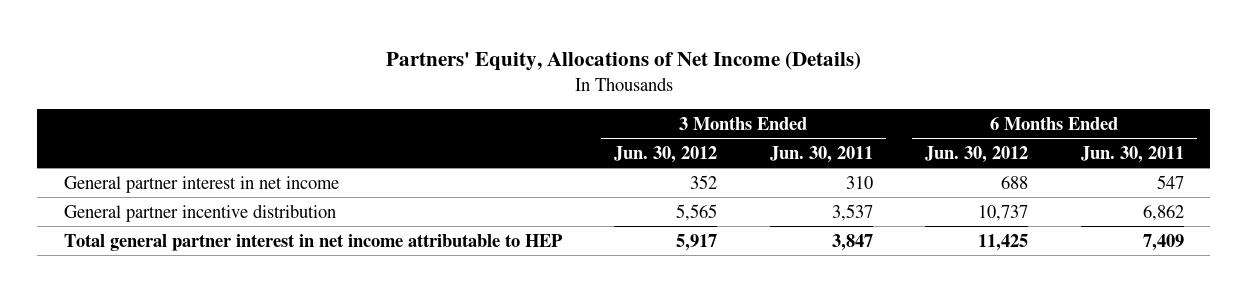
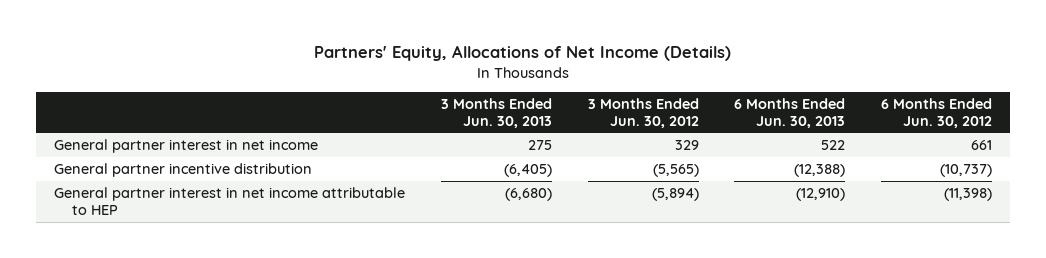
[769,145,873,163] Jun. 30, 2011 -> none
[1080,145,1184,163] Jun. 30, 2011 -> none
none -> [440,97,552,128] 3 Months Ended Jun. 30, 2013
none -> [734,97,846,128] 6 Months Ended Jun. 30, 2013
[690,174,718,189] 352 -> [674,139,699,150] 329
[1001,175,1029,189] 688 -> [971,139,993,150] 661
[676,203,718,221] 5,565 -> [652,163,699,177] (5,565)
[978,204,1029,221] 10,737 -> [940,163,993,177] (10,737)
[63,233,563,251] Total general partner interest in net income attributable to HEP -> [53,186,405,215] General partner interest in net income attributable to HEP
[676,233,718,251] 5,917 -> [651,187,699,201] (5,894)
[978,233,1029,251] 11,425 -> [944,187,993,201] (11,398)

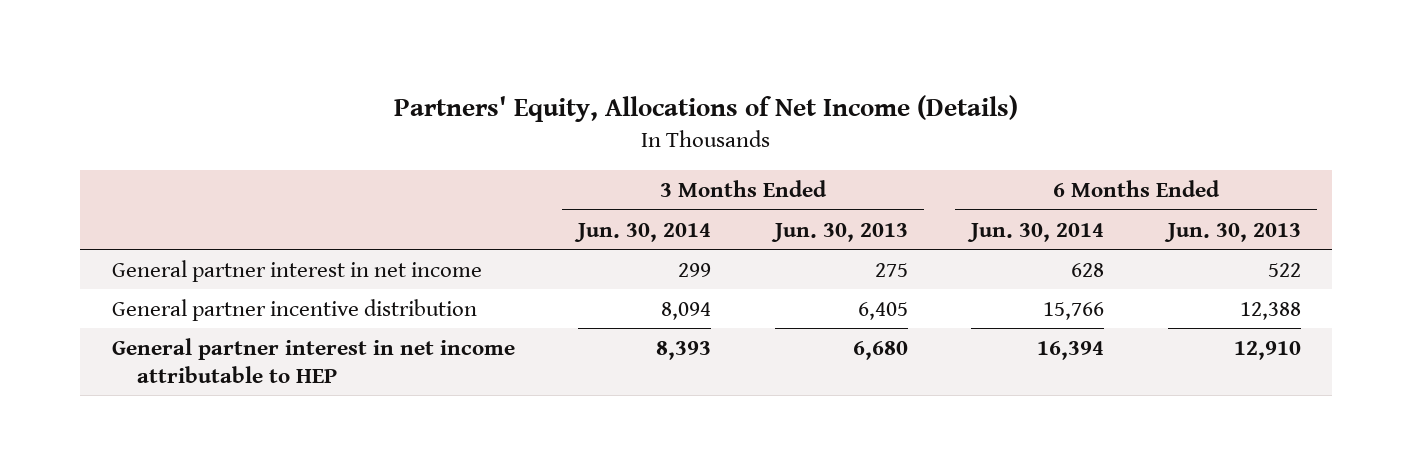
[587,97,699,128] 3 Months Ended Jun. 30, 2012 -> none
[881,97,993,128] 6 Months Ended Jun. 30, 2012 -> none
none -> [574,222,712,242] Jun. 30, 2014
none -> [967,222,1105,242] Jun. 30, 2014
[503,163,552,177] (6,405) -> [857,301,908,320] 6,405
[794,163,846,177] (12,388) -> [1239,301,1301,320] 12,388
[504,187,552,201] (6,680) -> [852,340,908,360] 6,680
[796,187,846,201] (12,910) -> [1233,340,1301,360] 12,910

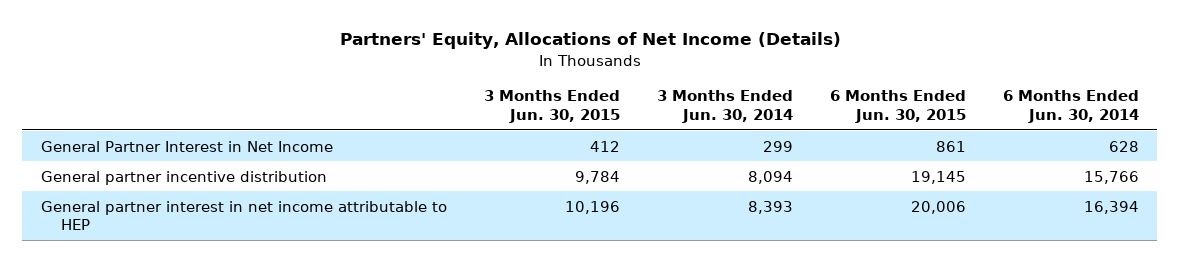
[770,222,908,242] Jun. 30, 2013 -> none
[1163,222,1301,242] Jun. 30, 2013 -> none
none -> [483,89,620,123] 3 Months Ended Jun. 30, 2015
none -> [829,89,966,123] 6 Months Ended Jun. 30, 2015
[111,259,482,282] General partner interest in net income -> [40,140,333,152] General Partner Interest in Net Income

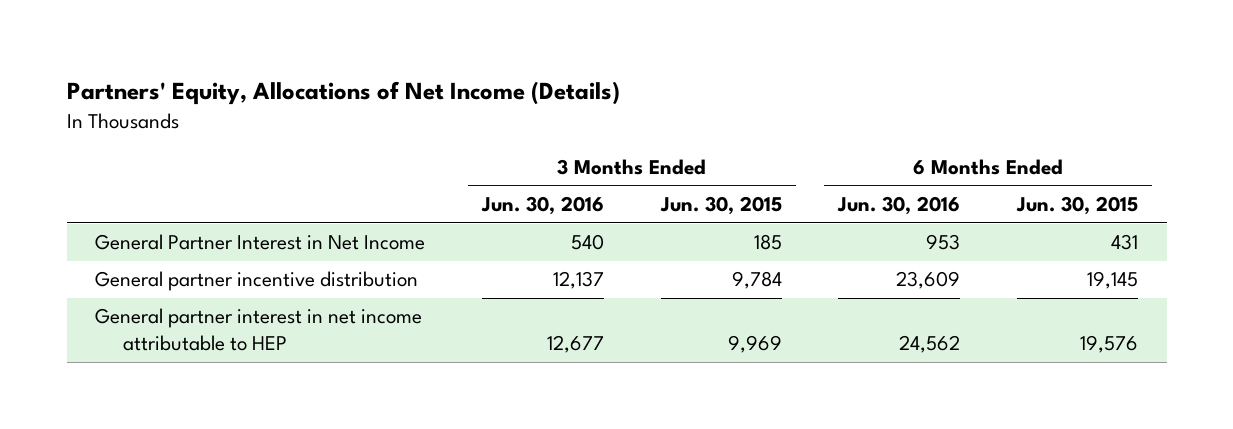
[656,89,793,123] 3 Months Ended Jun. 30, 2014 -> none
[1002,89,1139,123] 6 Months Ended Jun. 30, 2014 -> none
none -> [480,196,604,216] Jun. 30, 2016
none -> [837,196,961,216] Jun. 30, 2016
[589,140,620,152] 412 -> [753,234,782,251] 185
[935,140,966,152] 861 -> [1111,234,1139,251] 431
[564,200,620,214] 10,196 -> [727,335,782,354] 9,969
[910,200,966,214] 20,006 -> [1080,335,1139,354] 19,576

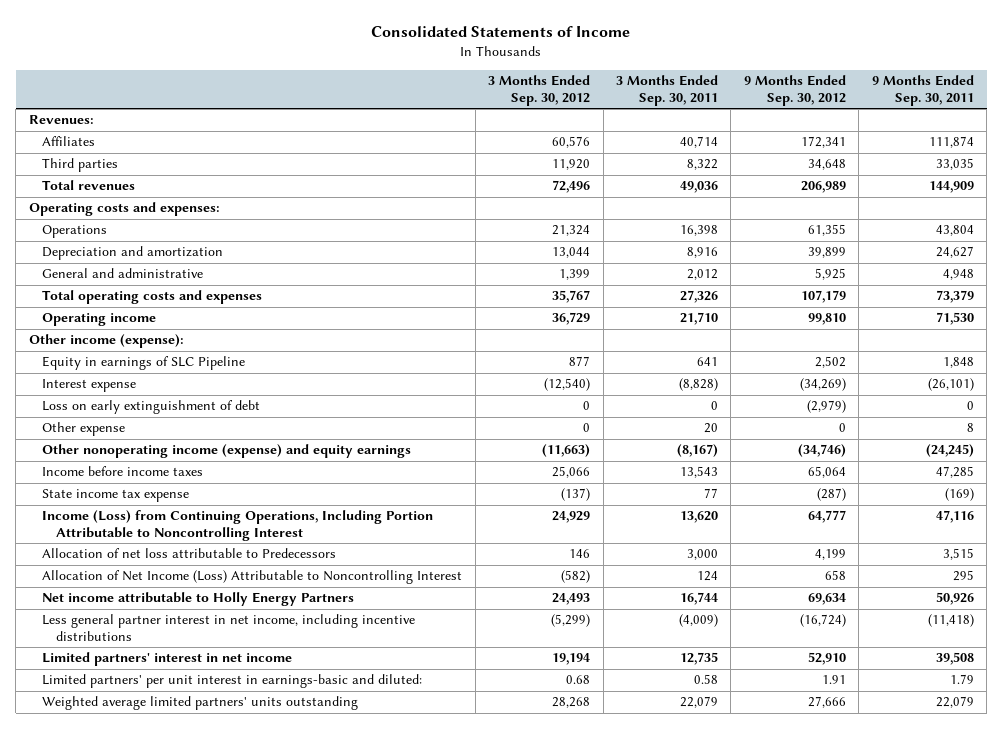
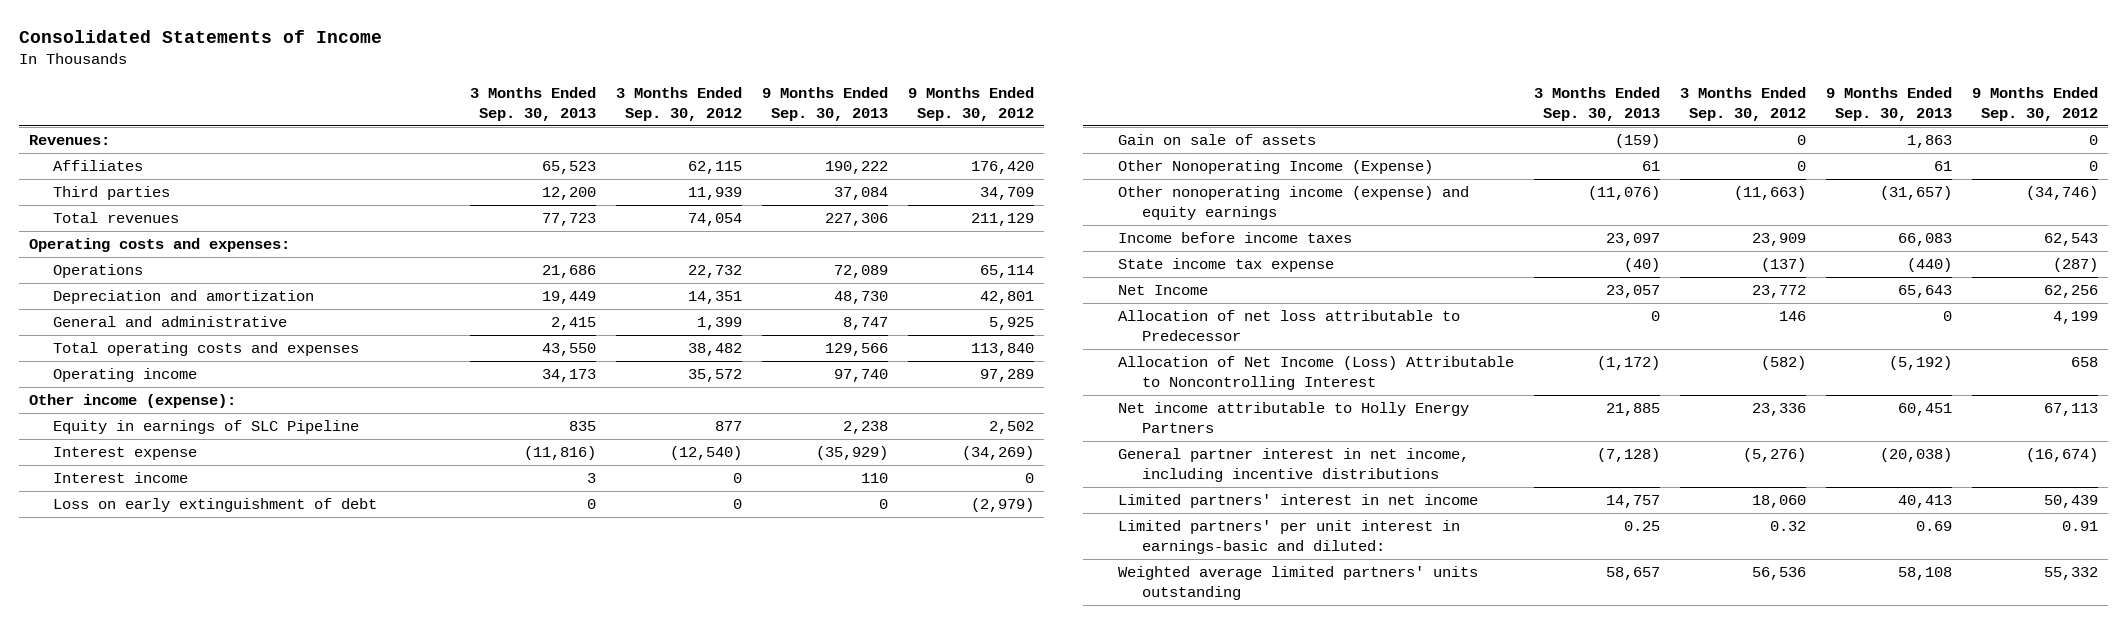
[616,75,719,106] 3 Months Ended Sep. 30, 2011 -> none
[871,75,974,106] 9 Months Ended Sep. 30, 2011 -> none
none -> [469,86,596,121] 3 Months Ended Sep. 30, 2013
none -> [762,86,889,121] 9 Months Ended Sep. 30, 2013
[552,136,591,149] 60,576 -> [687,161,742,175] 62,115
[800,136,846,149] 172,341 -> [971,161,1035,175] 176,420
[552,159,591,171] 11,920 -> [687,187,742,201] 11,939
[807,159,846,171] 34,648 -> [980,187,1035,201] 34,709
[552,180,591,194] 72,496 -> [687,213,742,227] 74,054
[800,181,846,194] 206,989 -> [971,213,1035,227] 211,129
[552,225,591,237] 21,324 -> [687,265,742,279] 22,732
[807,224,846,237] 61,355 -> [980,265,1035,279] 65,114
[552,247,591,259] 13,044 -> [687,291,742,305] 14,351
[807,247,846,259] 39,899 -> [980,291,1035,305] 42,801
[552,290,591,304] 35,767 -> [687,343,742,357] 38,482
[800,290,846,304] 107,179 -> [971,343,1035,357] 113,840
[552,312,591,326] 36,729 -> [687,369,742,383] 35,572
[807,313,846,326] 99,810 -> [980,369,1035,383] 97,289
none -> [53,472,189,484] Interest income
[42,422,126,437] Other expense -> [1117,134,1316,146] Gain on sale of assets
none -> [1117,160,1433,175] Other Nonoperating Income (Expense)
[552,466,591,479] 25,066 -> [1751,233,1806,247] 23,909
[807,466,846,479] 65,064 -> [2044,233,2099,247] 62,543
[42,510,434,541] Income (Loss) from Continuing Operations, Including Portion Attributable to Noncontrolling Interest -> none
none -> [1117,285,1208,296] Net Income
[42,548,337,559] Allocation of net loss attributable to Predecessors -> [1117,310,1460,341] Allocation of net loss attributable to Predecessor
[552,593,591,606] 24,493 -> [1751,403,1806,417] 23,336
[807,593,846,606] 69,634 -> [2044,403,2099,417] 67,113
[42,614,416,641] Less general partner interest in net income, including incentive distributions -> [1117,448,1469,482] General partner interest in net income, including incentive distributions
[551,614,591,628] (5,299) -> [1742,448,1806,463] (5,276)
[799,614,846,628] (16,724) -> [2026,448,2099,463] (16,674)
[552,653,591,666] 19,194 -> [1751,495,1806,509] 18,060
[807,652,846,666] 52,910 -> [2044,495,2099,509] 50,439
[566,675,591,685] 0.68 -> [1769,521,1806,532] 0.32
[821,675,846,685] 1.91 -> [2062,521,2099,532] 0.91
[552,697,591,709] 28,268 -> [1751,567,1806,581] 56,536
[807,696,846,709] 27,666 -> [2044,567,2099,581] 55,332

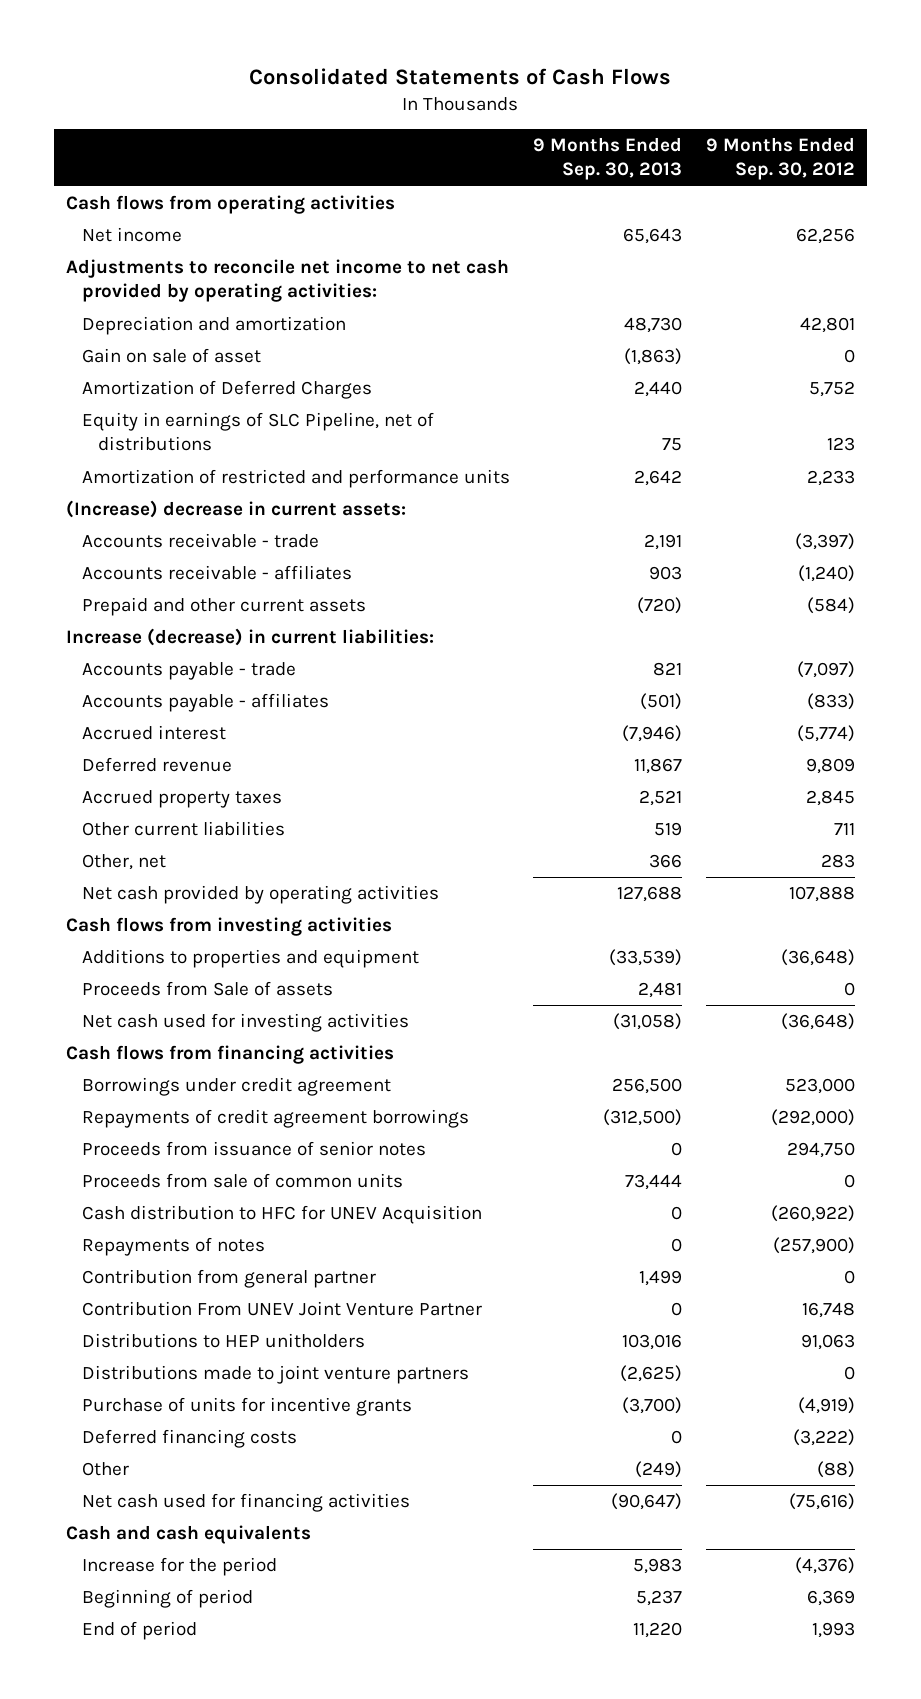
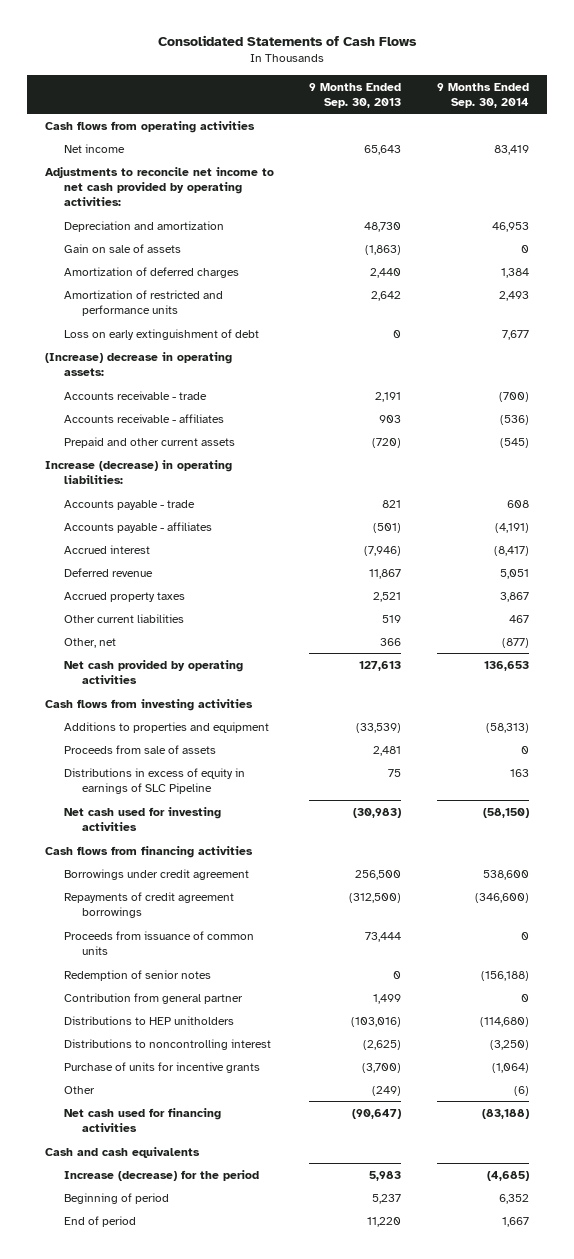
[705,137,855,181] 9 Months Ended Sep. 30, 2012 -> none
none -> [436,82,529,108] 9 Months Ended Sep. 30, 2014
[81,412,434,452] Equity in earnings of SLC Pipeline, net of distributions -> none
[81,348,261,364] Gain on sale of asset -> [63,243,181,253] Gain on sale of assets
[81,380,372,400] Amortization of Deferred Charges -> [63,266,239,278] Amortization of deferred charges
none -> [63,328,259,340] Loss on early extinguishment of debt
[65,500,406,519] (Increase) decrease in current assets: -> [44,351,232,377] (Increase) decrease in operating assets:
[65,628,434,647] Increase (decrease) in current liabilities: -> [44,459,232,485] Increase (decrease) in operating liabilities:
[617,886,683,903] 127,688 -> [359,660,402,671] 127,613
[81,981,333,997] Proceeds from Sale of assets -> [63,744,216,754] Proceeds from sale of assets
none -> [63,767,245,795] Distributions in excess of equity in earnings of SLC Pipeline
[613,1013,683,1031] (31,058) -> [353,807,402,818] (30,983)
[81,1141,426,1157] Proceeds from issuance of senior notes -> none
[81,1205,482,1225] Cash distribution to HFC for UNEV Acquisition -> none
[81,1173,403,1189] Proceeds from sale of common units -> [63,930,254,956] Proceeds from issuance of common units
[81,1237,265,1257] Repayments of notes -> [63,969,211,981] Redemption of senior notes
[81,1301,482,1317] Contribution From UNEV Joint Venture Partner -> none
[622,1334,683,1351] 103,016 -> [351,1016,402,1027] (103,016)
[81,1365,469,1385] Distributions made to joint venture partners -> [63,1038,271,1050] Distributions to noncontrolling interest
[81,1429,297,1449] Deferred financing costs -> none
[81,1557,277,1577] Increase for the period -> [63,1169,259,1181] Increase (decrease) for the period

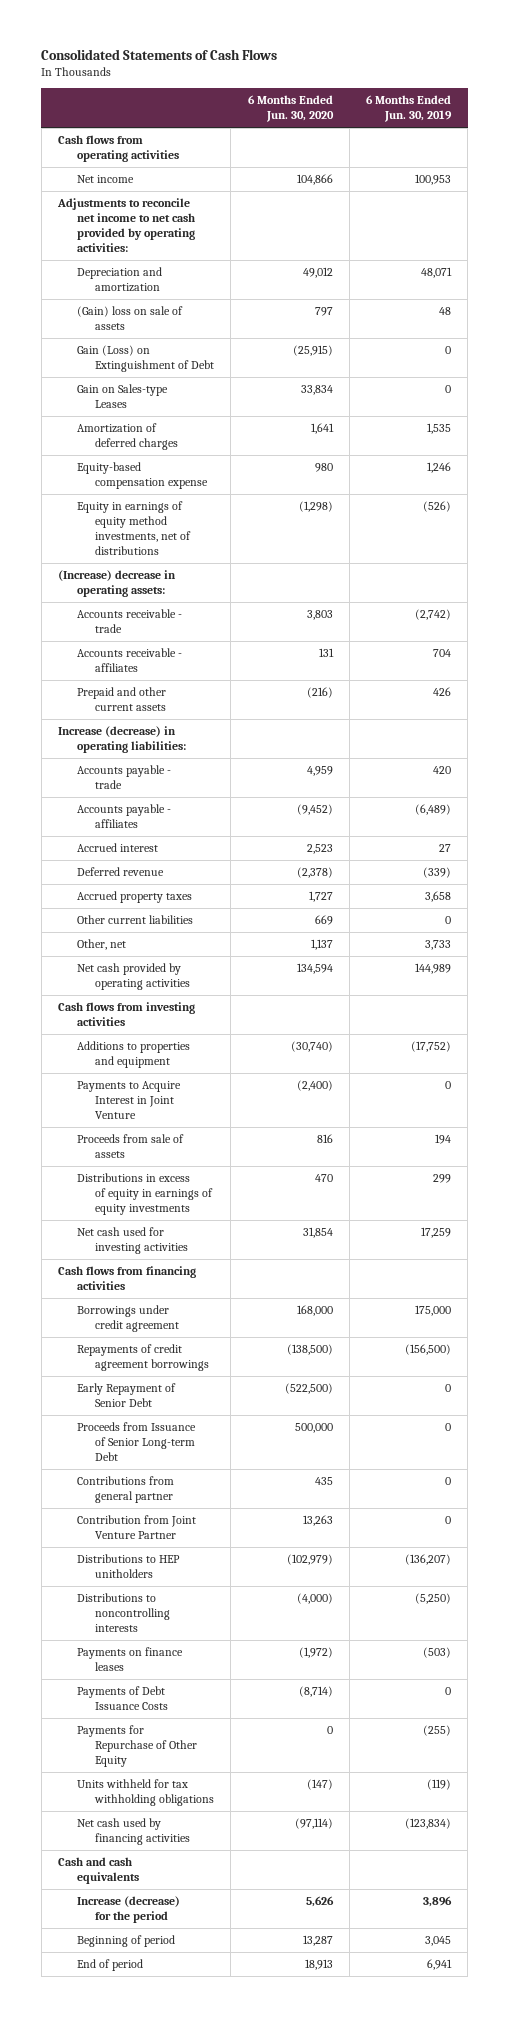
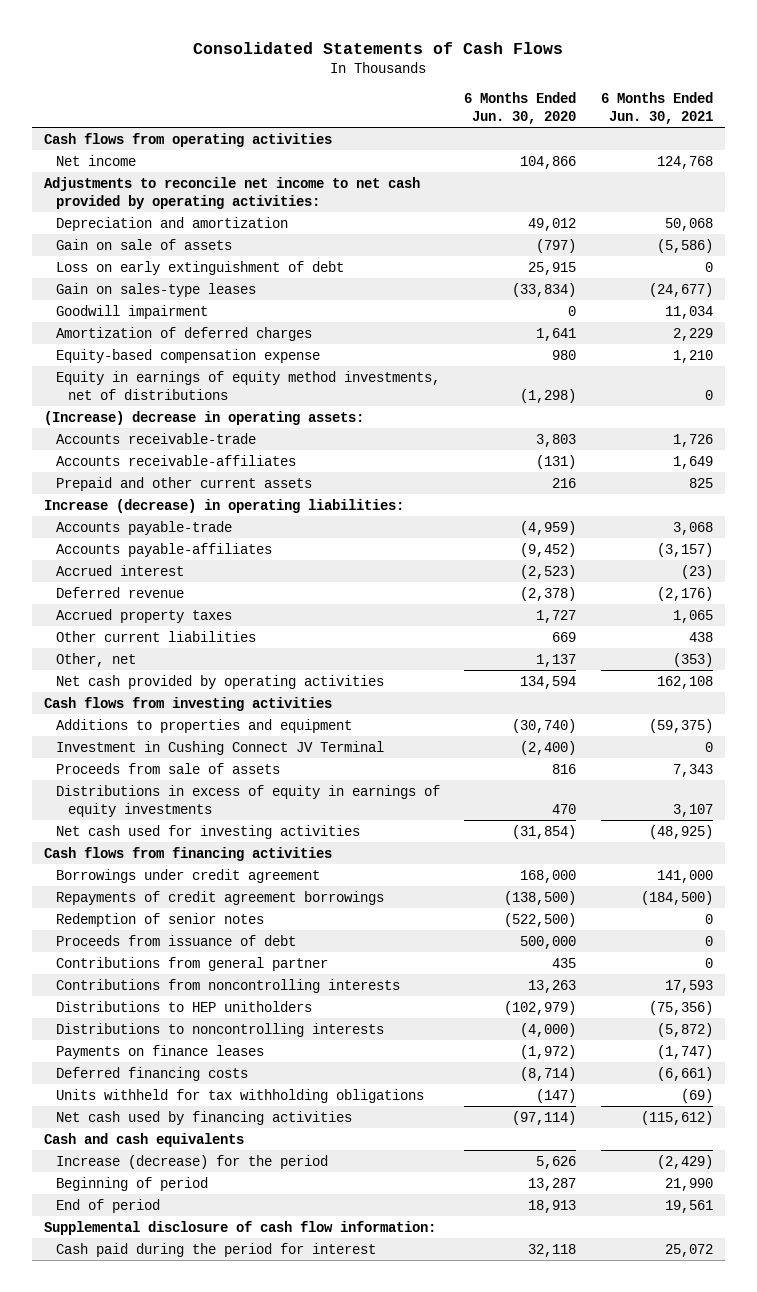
[366,95,453,122] 6 Months Ended Jun. 30, 2019 -> none
none -> [600,92,713,125] 6 Months Ended Jun. 30, 2021
[76,306,183,330] (Gain) loss on sale of assets -> [56,238,233,250] Gain on sale of assets
[314,307,333,317] 797 -> [536,238,577,253] (797)
[76,345,214,372] Gain (Loss) on Extinguishment of Debt -> [56,260,345,275] Loss on early extinguishment of debt
[292,345,333,357] (25,915) -> [528,261,577,275] 25,915
[76,384,168,408] Gain on Sales-type Leases -> [56,282,257,297] Gain on sales-type leases
[300,385,333,396] 33,834 -> [512,282,577,297] (33,834)
none -> [56,304,209,319] Goodwill impairment
[76,609,182,633] Accounts receivable - trade -> [56,432,257,444] Accounts receivable-trade
[76,648,182,672] Accounts receivable - affiliates -> [56,454,297,466] Accounts receivable-affiliates
[318,648,334,658] 131 -> [536,454,577,469] (131)
[306,687,333,699] (216) -> [552,477,577,488] 216
[76,765,171,789] Accounts payable - trade -> [56,520,233,535] Accounts payable-trade
[306,766,333,777] 4,959 -> [520,520,577,535] (4,959)
[76,804,171,828] Accounts payable - affiliates -> [56,542,273,557] Accounts payable-affiliates
[306,844,333,855] 2,523 -> [520,564,577,579] (2,523)
[76,1081,181,1119] Payments to Acquire Interest in Joint Venture -> [56,740,385,755] Investment in Cushing Connect JV Terminal
[302,1227,333,1239] 31,854 -> [512,824,577,839] (31,854)
[76,1383,176,1407] Early Repayment of Senior Debt -> [56,912,265,927] Redemption of senior notes
[76,1422,196,1461] Proceeds from Issuance of Senior Long-term Debt -> [56,934,297,946] Proceeds from issuance of debt
[76,1515,196,1539] Contribution from Joint Venture Partner -> [56,978,401,993] Contributions from noncontrolling interests
[76,1725,197,1767] Payments for Repurchase of Other Equity -> none
[76,1686,168,1710] Payments of Debt Issuance Costs -> [56,1066,249,1081] Deferred financing costs
none -> [44,1220,437,1235] Supplemental disclosure of cash flow information:
none -> [56,1242,377,1257] Cash paid during the period for interest

